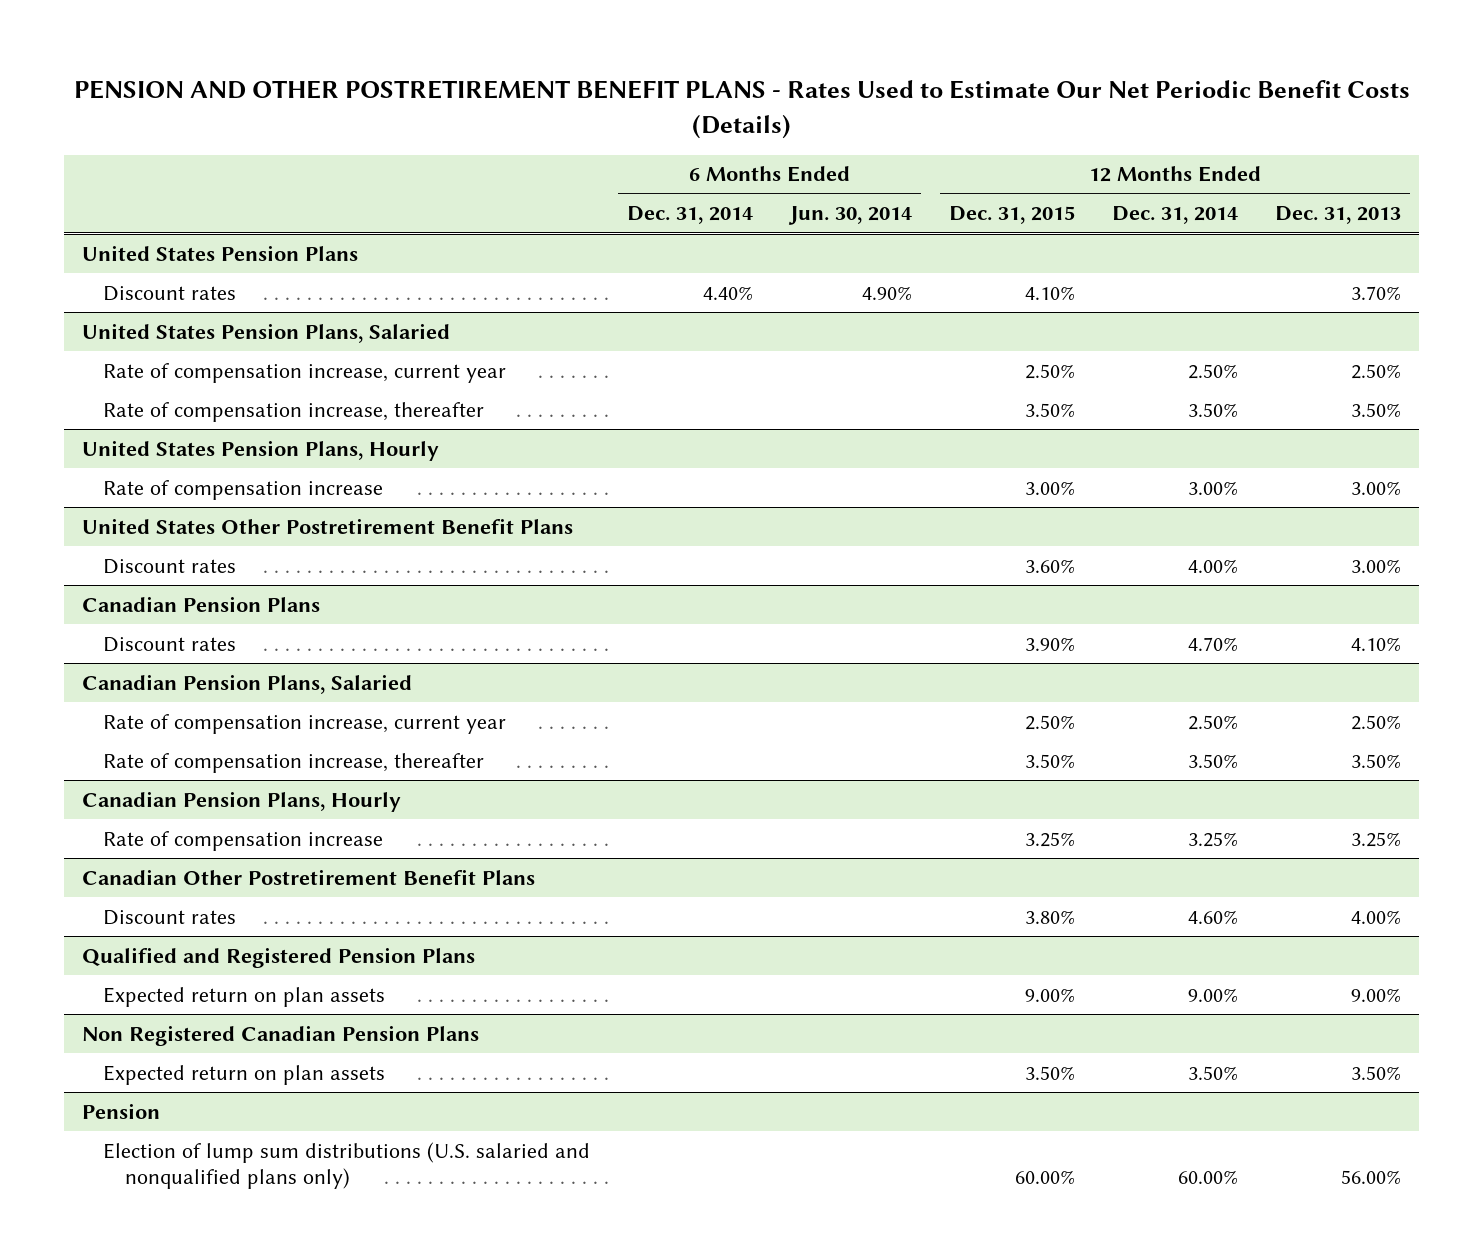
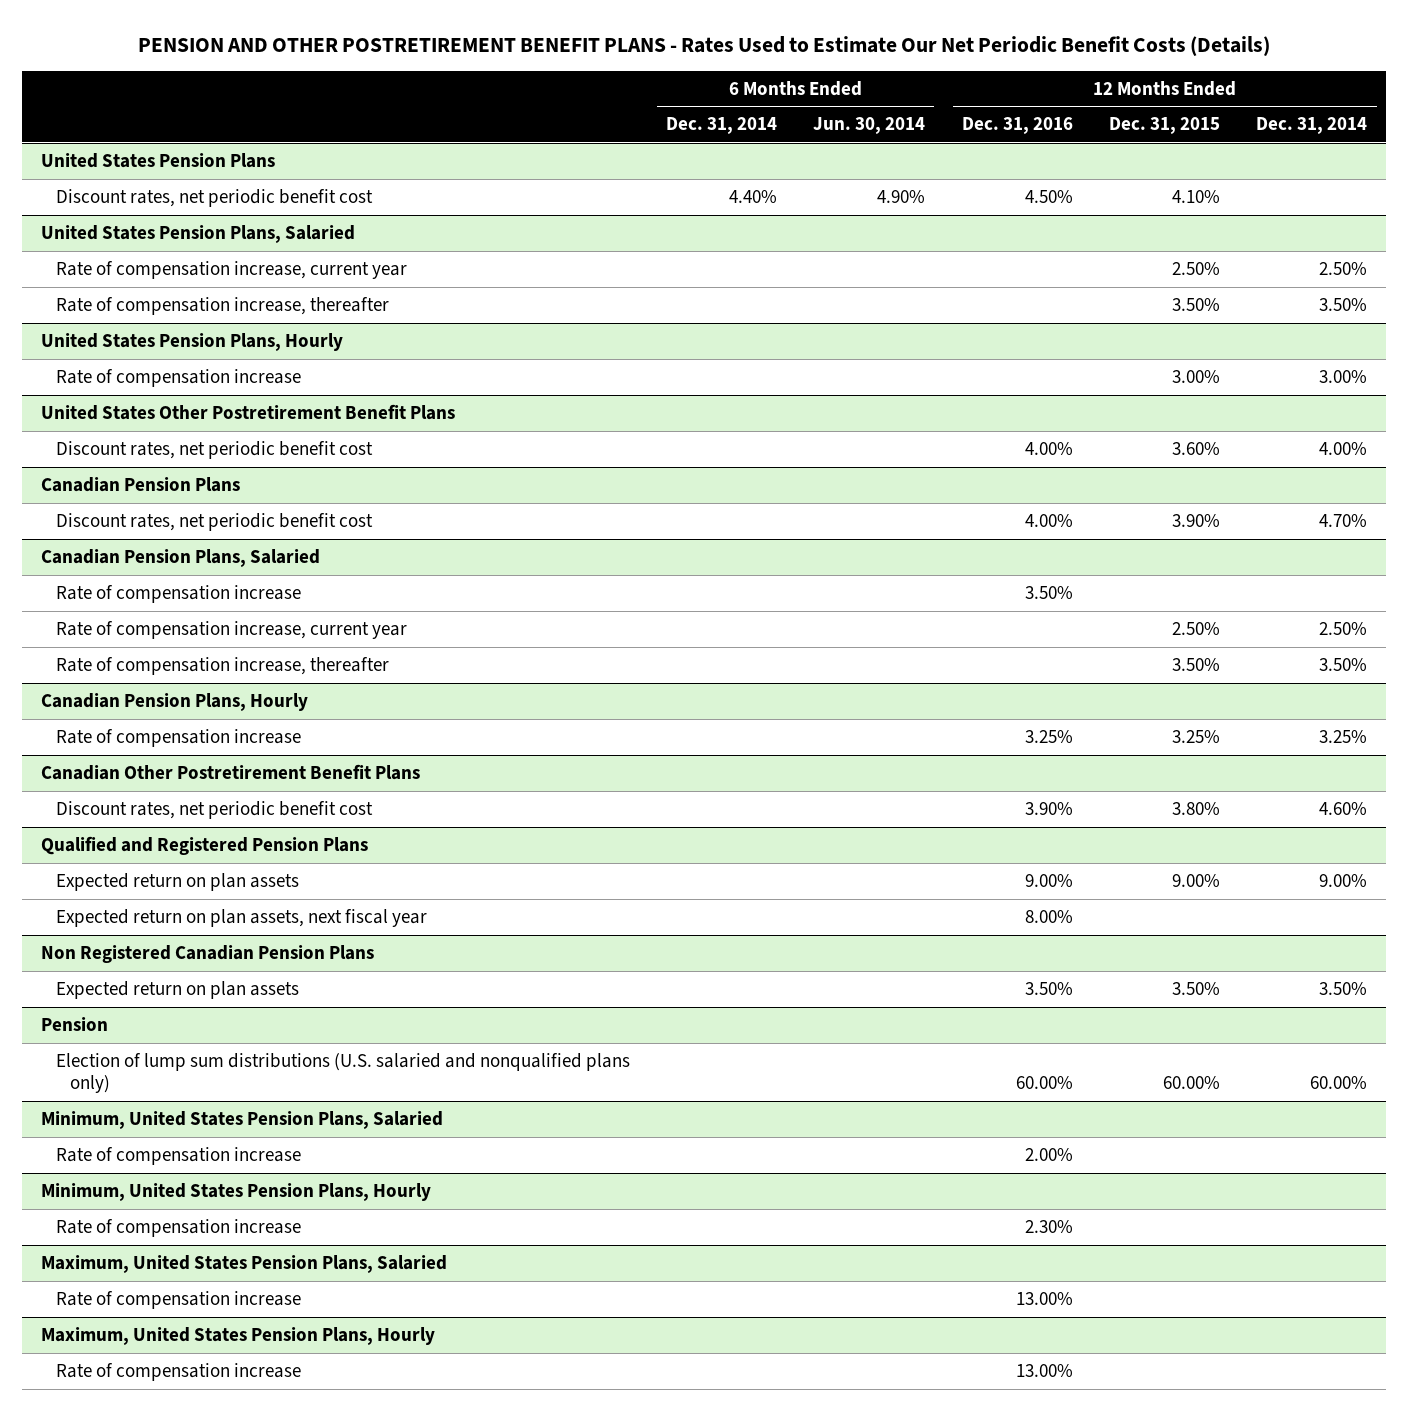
[1274,206,1401,225] Dec. 31, 2013 -> none
none -> [961,117,1073,135] Dec. 31, 2016
[103,285,237,301] Discount rates -> [55,188,373,207] Discount rates, net periodic benefit cost
[103,558,237,574] Discount rates -> [55,440,373,459] Discount rates, net periodic benefit cost
[103,636,237,652] Discount rates -> [55,512,373,531] Discount rates, net periodic benefit cost
none -> [55,584,301,603] Rate of compensation increase
[103,909,237,925] Discount rates -> [55,800,373,819] Discount rates, net periodic benefit cost
none -> [55,908,427,927] Expected return on plan assets, next fiscal year
none -> [40,1110,443,1129] Minimum, United States Pension Plans, Salaried
none -> [55,1146,301,1165] Rate of compensation increase
none -> [40,1182,431,1201] Minimum, United States Pension Plans, Hourly
none -> [55,1218,301,1237] Rate of compensation increase
none -> [40,1254,447,1273] Maximum, United States Pension Plans, Salaried
none -> [55,1290,301,1309] Rate of compensation increase
none -> [40,1326,435,1345] Maximum, United States Pension Plans, Hourly
none -> [55,1362,301,1381] Rate of compensation increase

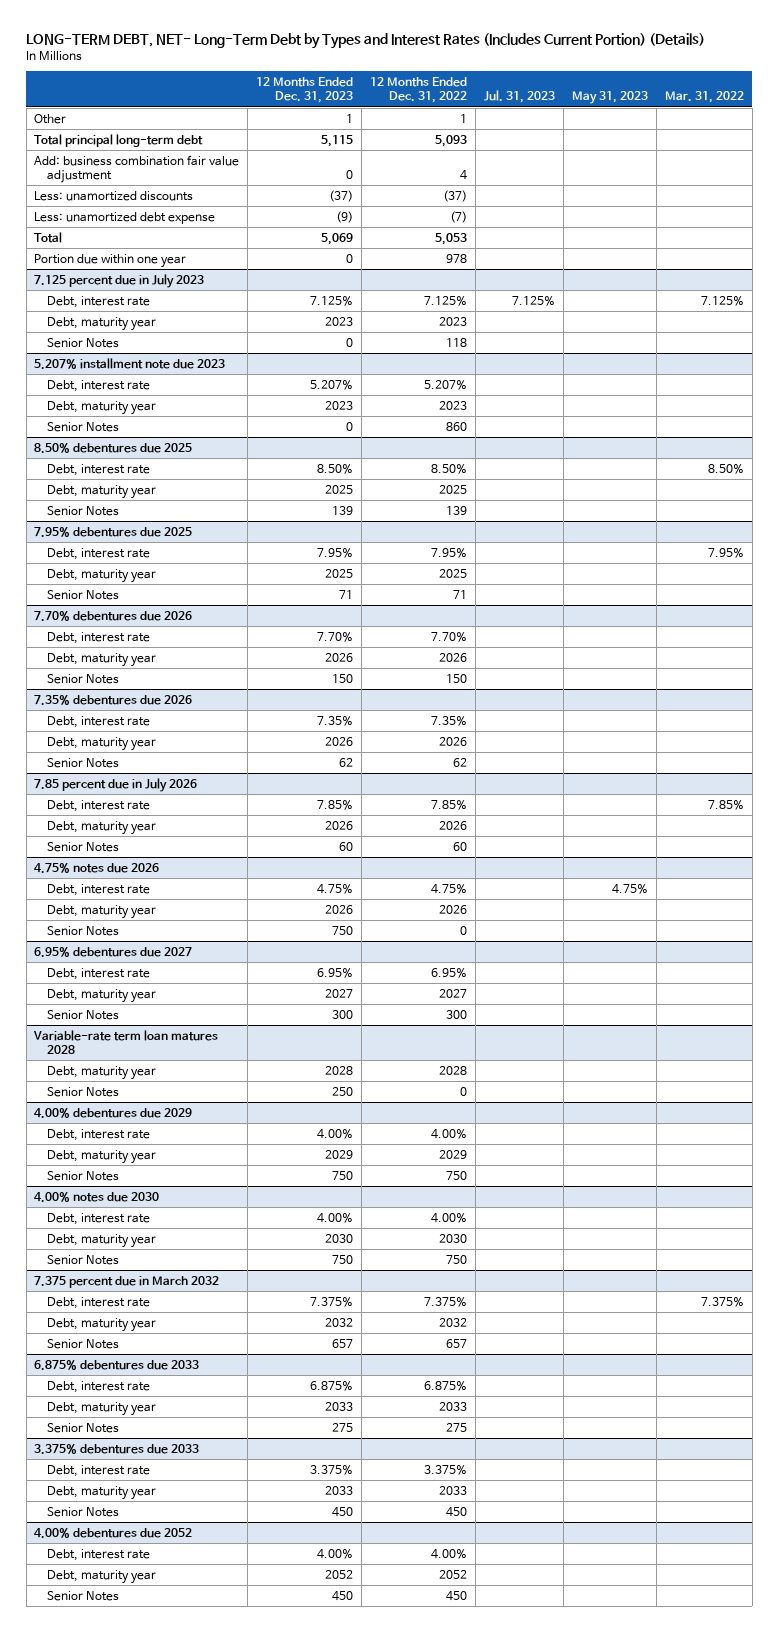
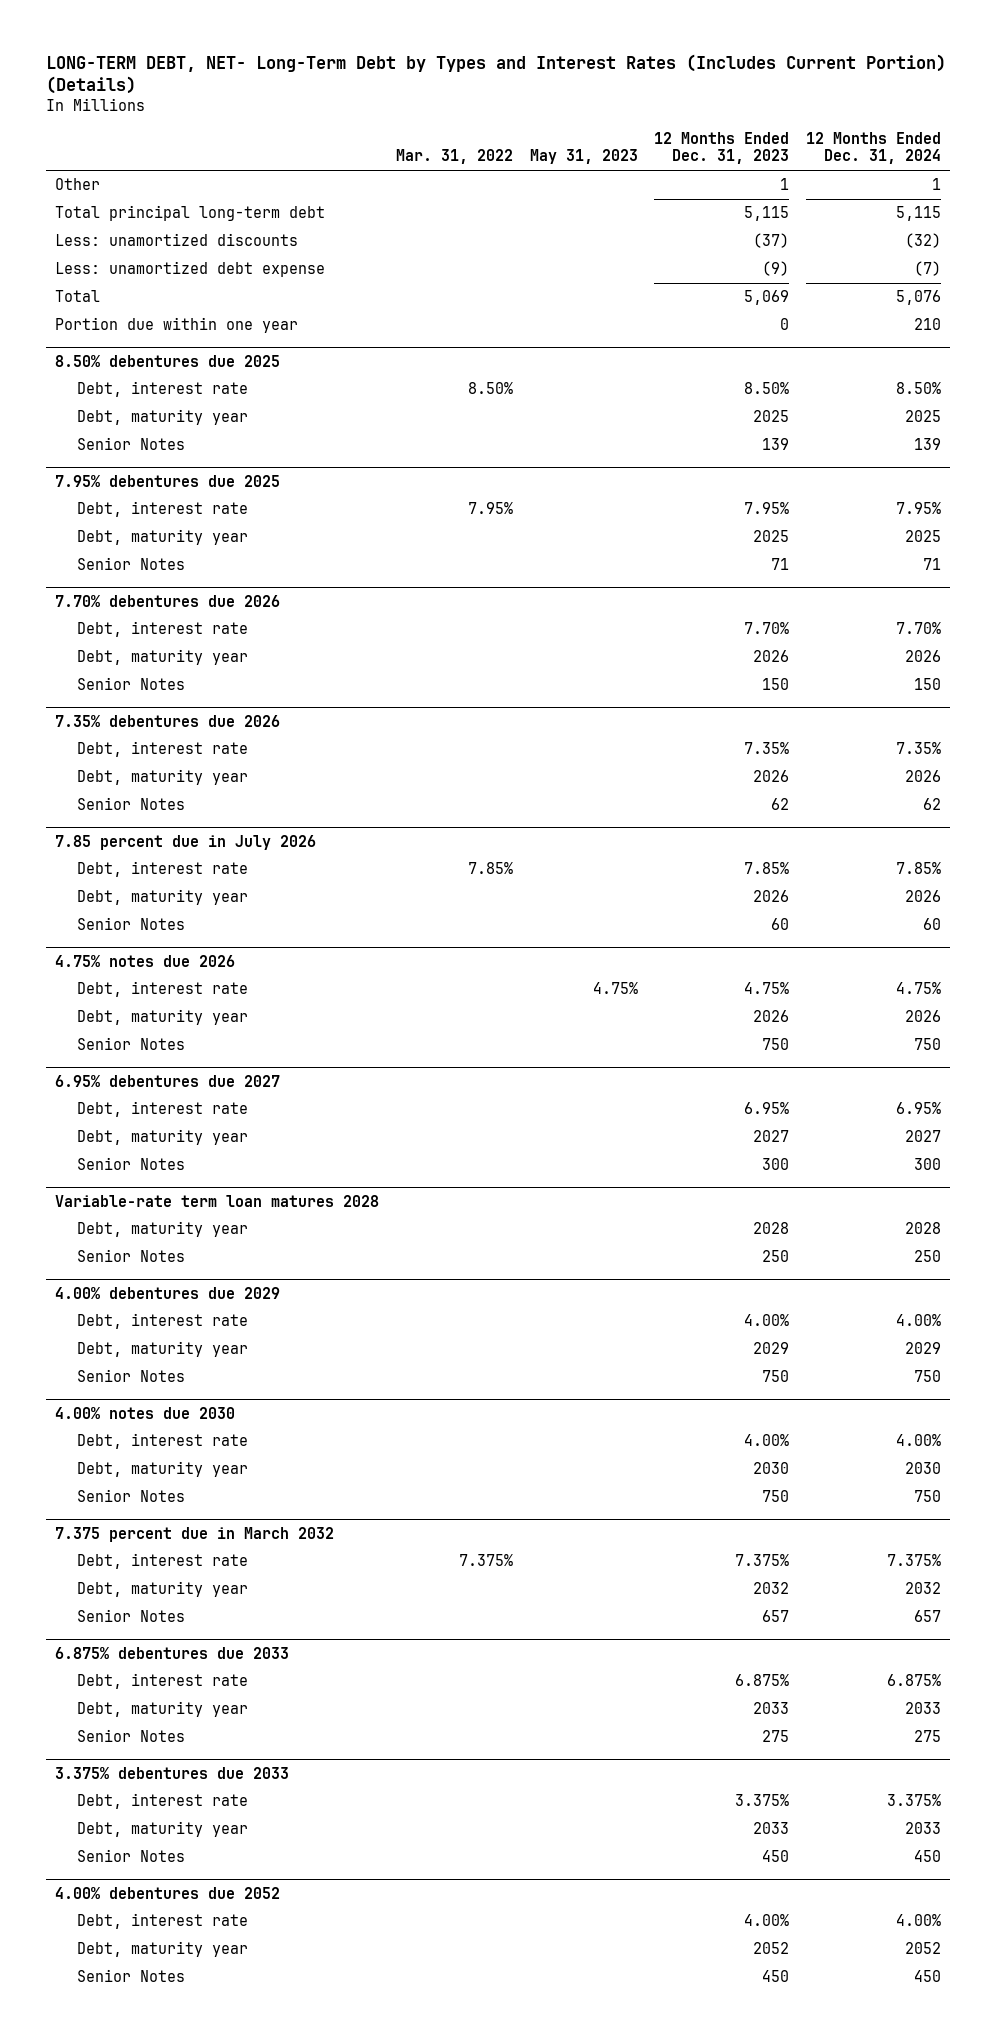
[370,77,468,104] 12 Months Ended Dec. 31, 2022 -> none
[484,90,556,104] Jul. 31, 2023 -> none
none -> [806,132,942,165] 12 Months Ended Dec. 31, 2024
[34,154,240,183] Add: business combination fair value adjustment -> none
[34,273,205,288] 7.125 percent due in July 2023 -> none
[46,295,150,308] Debt, interest rate -> none
[46,316,156,331] Debt, maturity year -> none
[46,337,119,348] Senior Notes -> none
[34,357,226,369] 5.207% installment note due 2023 -> none
[46,379,150,392] Debt, interest rate -> none
[46,400,156,415] Debt, maturity year -> none
[46,421,119,432] Senior Notes -> none

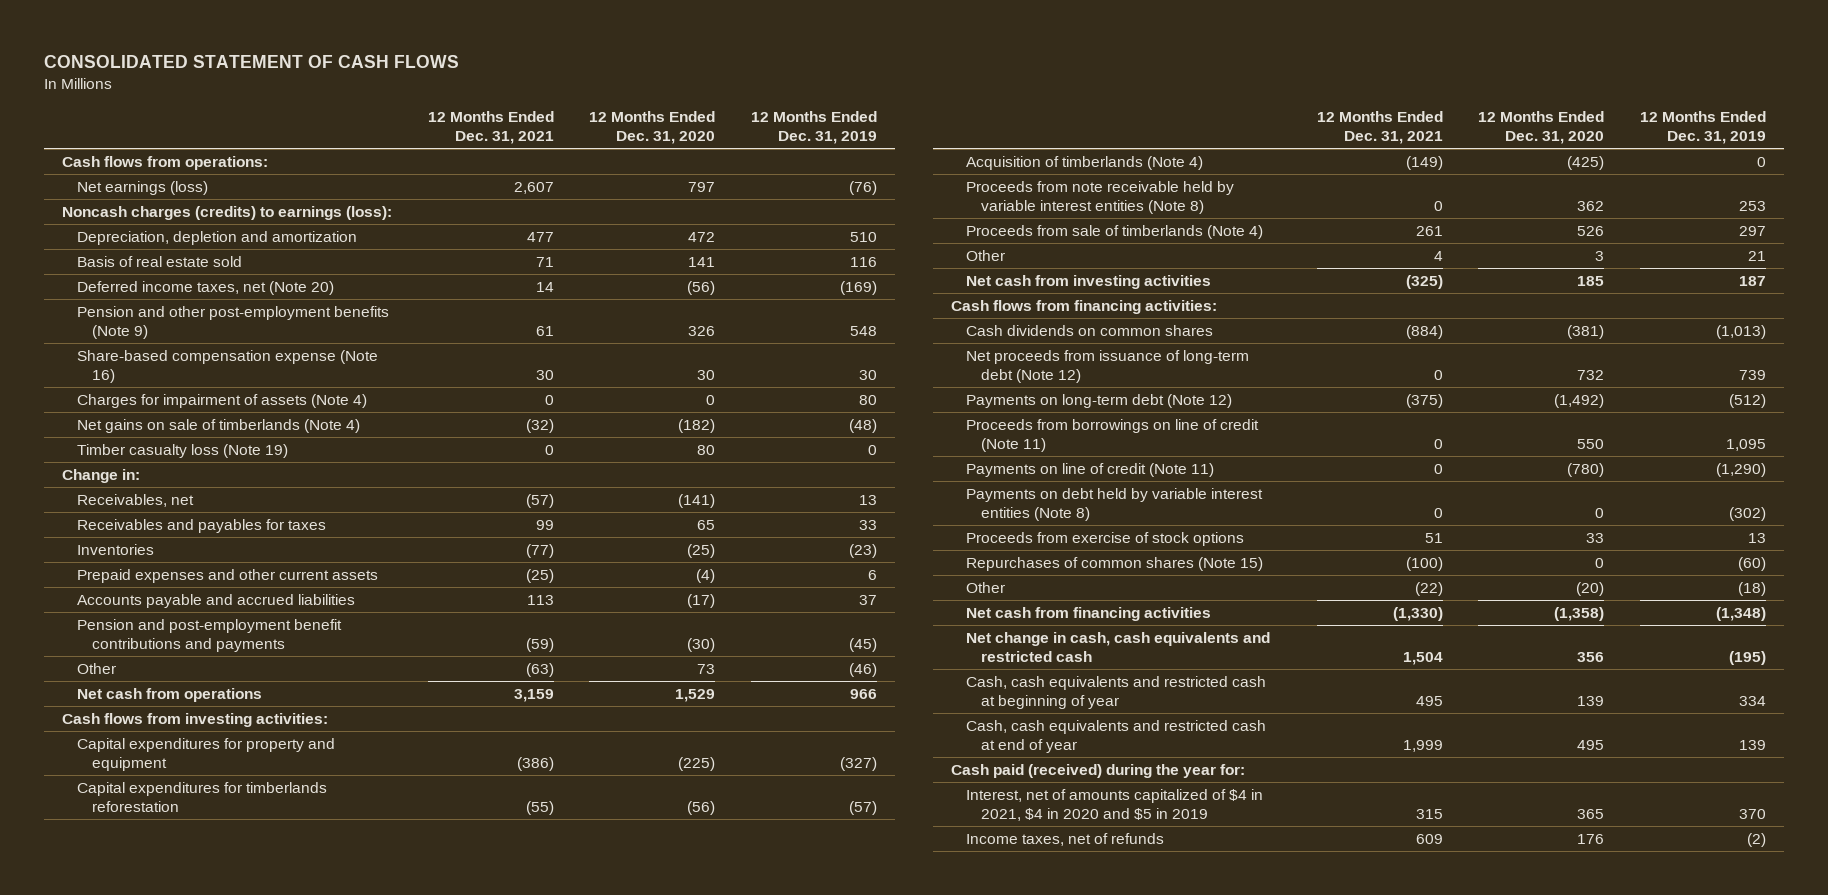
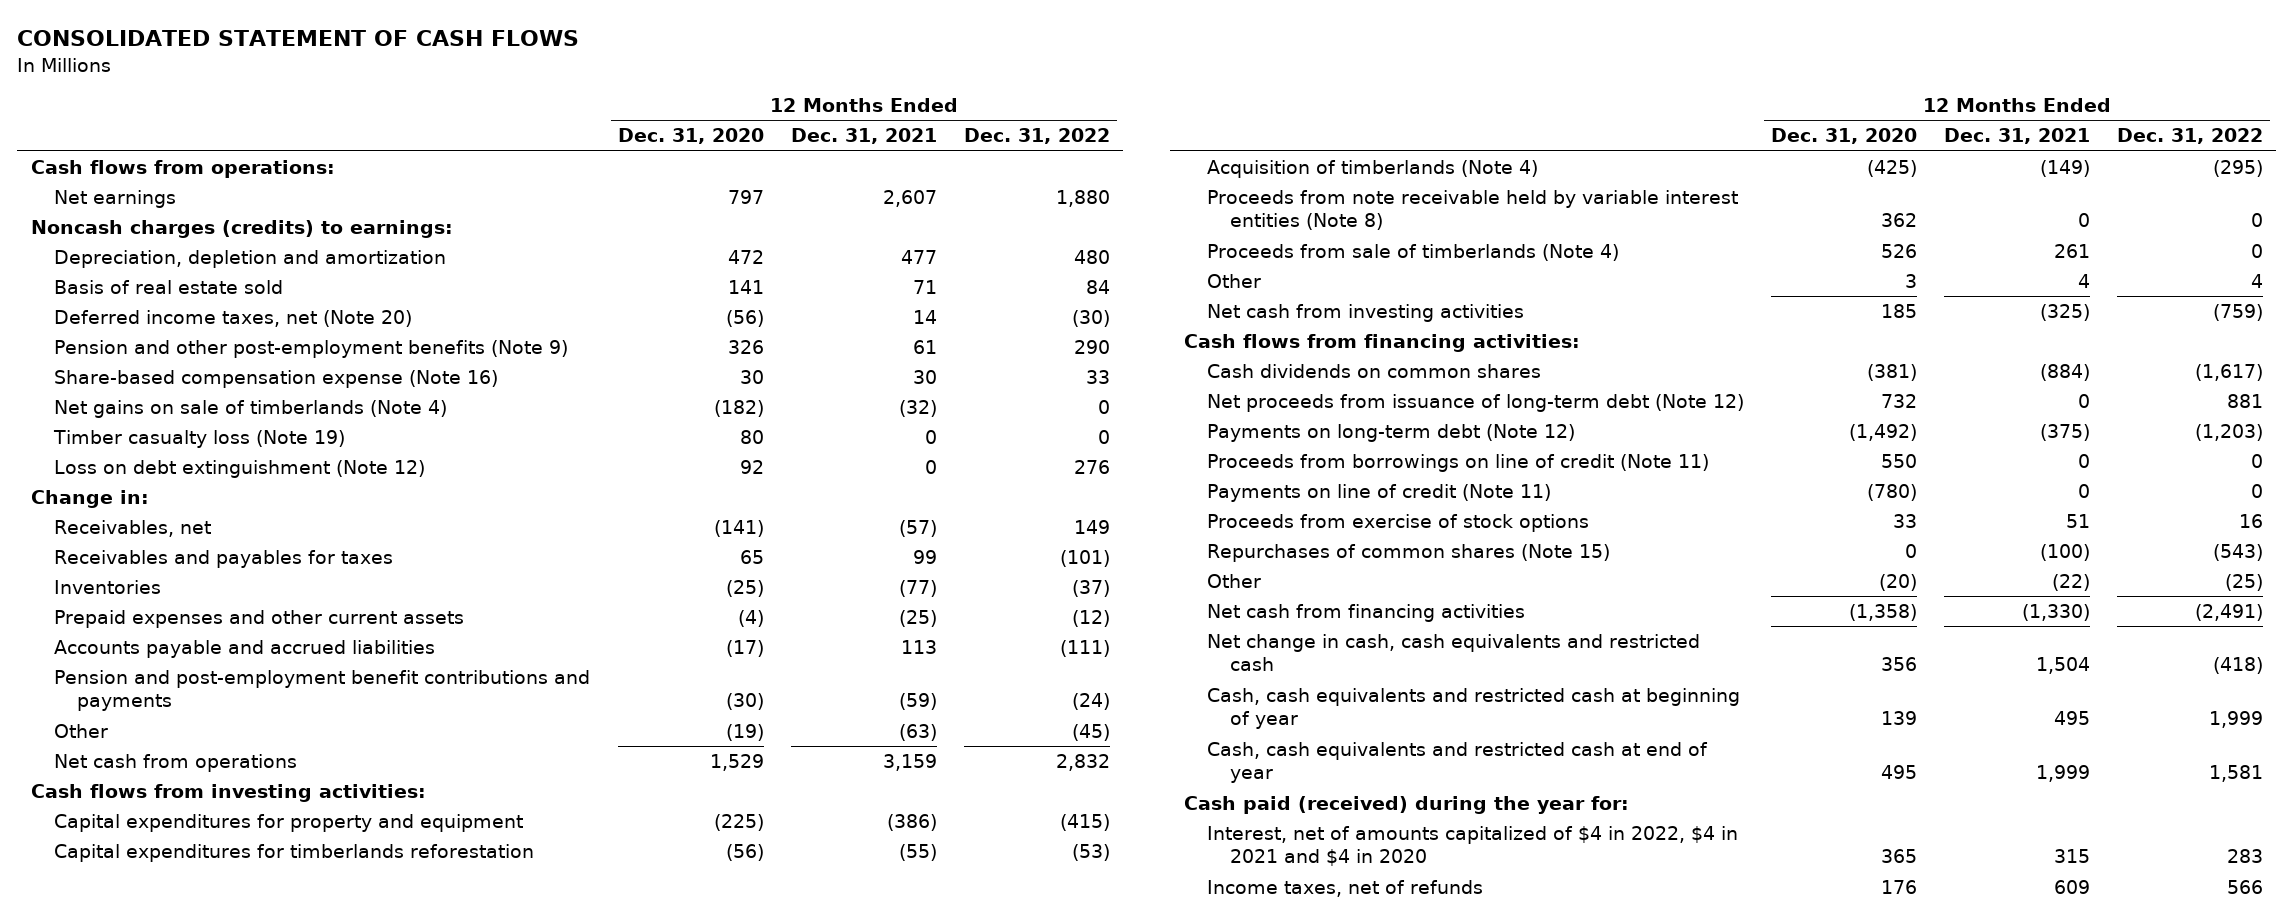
[751,110,878,145] 12 Months Ended Dec. 31, 2019 -> none
none -> [964,128,1111,145] Dec. 31, 2022
[77,180,209,195] Net earnings (loss) -> [54,189,177,208] Net earnings
[62,205,393,220] Noncash charges (credits) to earnings (loss): -> [30,219,453,238] Noncash charges (credits) to earnings:
[77,393,368,408] Charges for impairment of assets (Note 4) -> none
none -> [54,459,426,478] Loss on debt extinguishment (Note 12)
[697,663,716,674] 73 -> [726,723,765,741] (19)
[966,487,1264,522] Payments on debt held by variable interest entities (Note 8) -> none
[966,788,1264,822] Interest, net of amounts capitalized of $4 in 2021, $4 in 2020 and $5 in 2019 -> [1206,825,1738,867] Interest, net of amounts capitalized of $4 in 2022, $4 in 2021 and $4 in 2020

